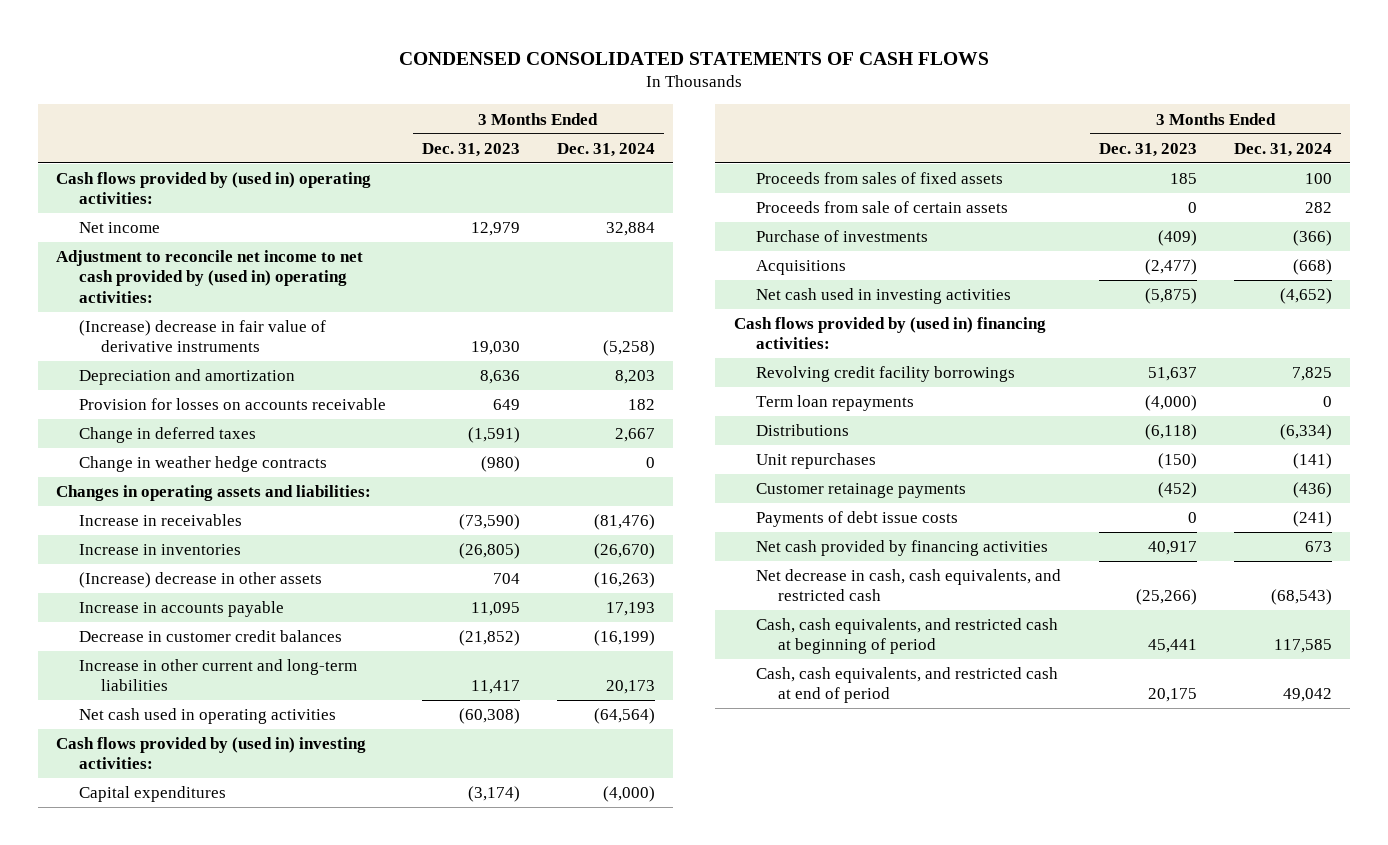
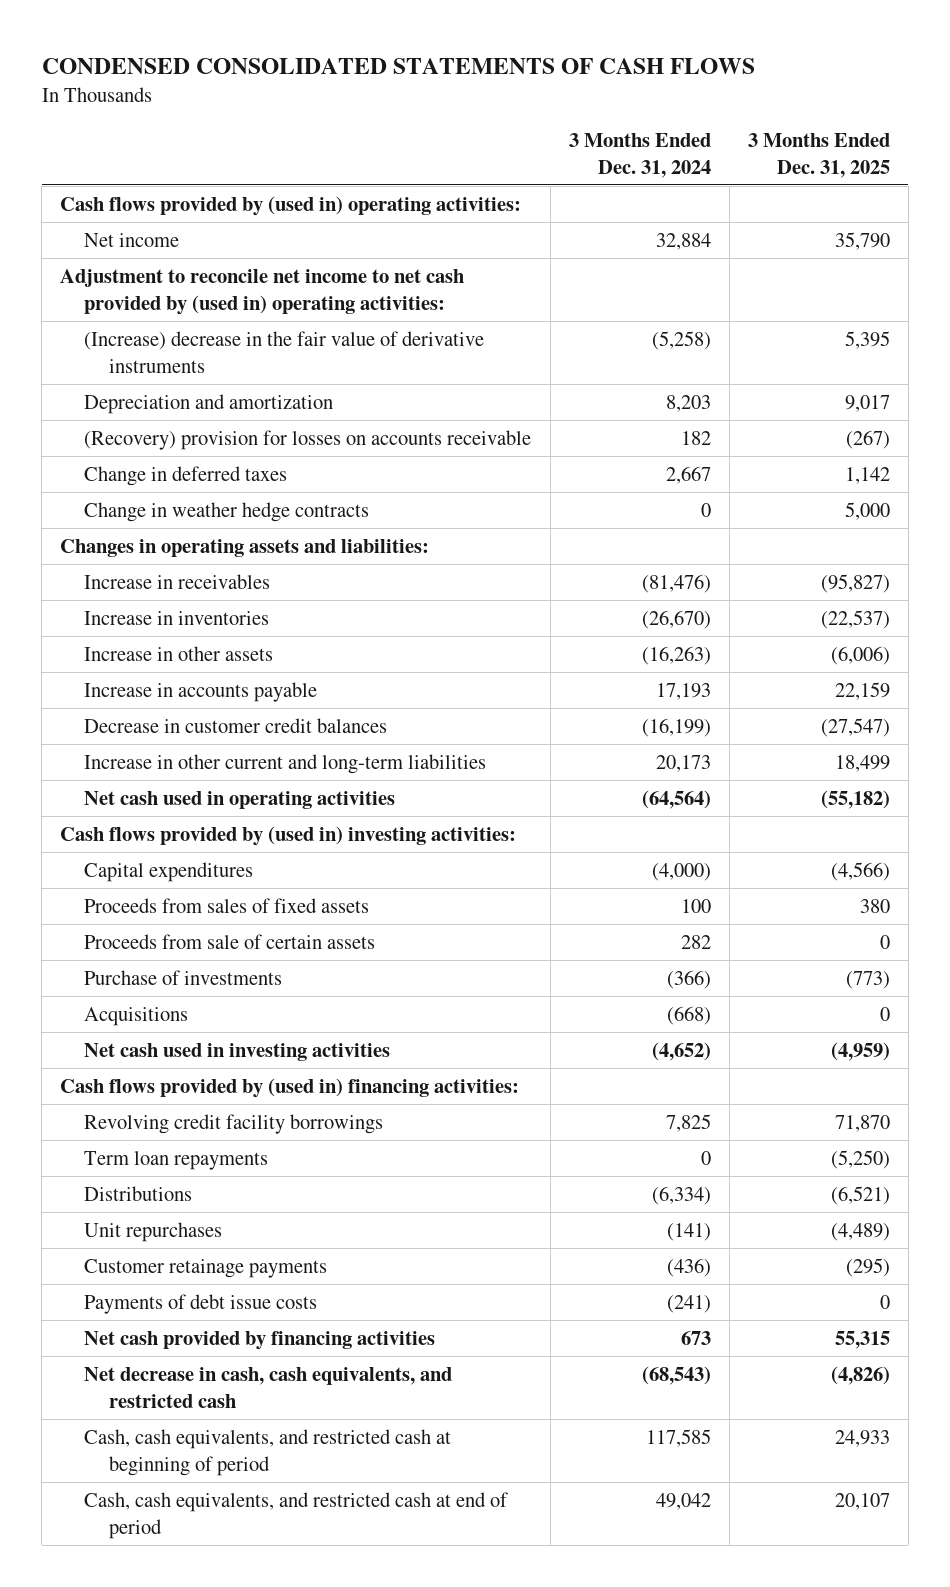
[422,142,521,157] Dec. 31, 2023 -> none
none -> [747,133,890,178] 3 Months Ended Dec. 31, 2025
[78,320,326,353] (Increase) decrease in fair value of derivative instruments -> [84,330,485,373] (Increase) decrease in the fair value of derivative instruments
[78,398,386,411] Provision for losses on accounts receivable -> [84,429,532,450] (Recovery) provision for losses on accounts receivable
[78,572,322,589] (Increase) decrease in other assets -> [84,645,274,661] Increase in other assets

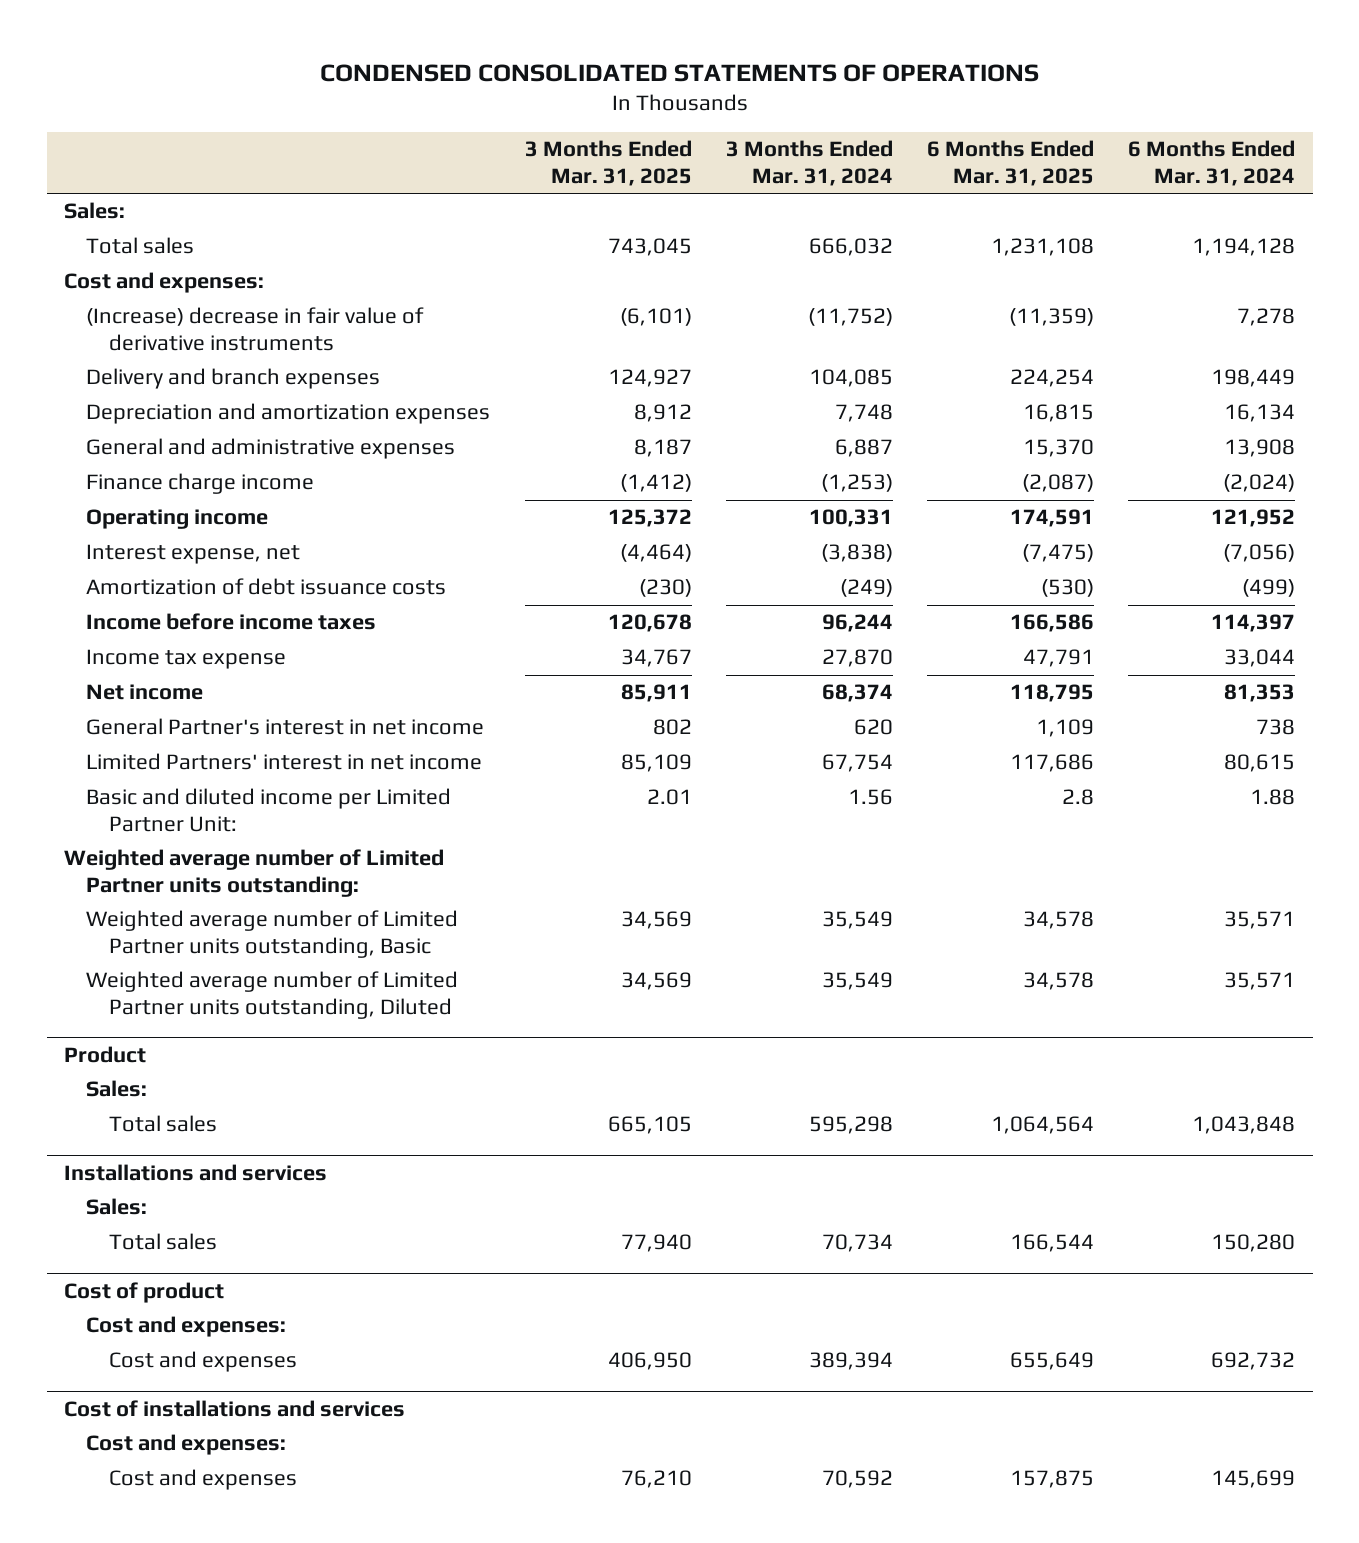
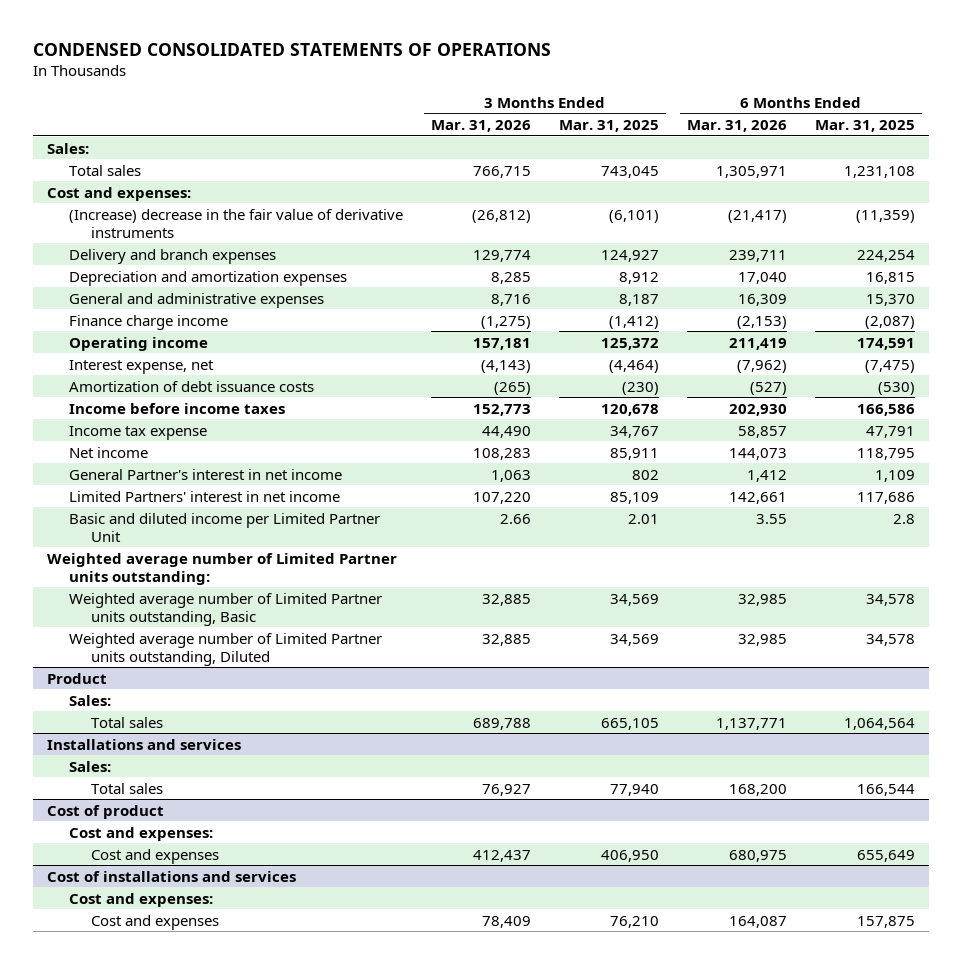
[725,140,893,186] 3 Months Ended Mar. 31, 2024 -> none
[1128,140,1296,186] 6 Months Ended Mar. 31, 2024 -> none
none -> [430,119,531,132] Mar. 31, 2026
none -> [686,119,787,132] Mar. 31, 2026
[86,307,425,351] (Increase) decrease in fair value of derivative instruments -> [68,208,403,238] (Increase) decrease in the fair value of derivative instruments
[86,788,452,832] Basic and diluted income per Limited Partner Unit: -> [68,512,380,542] Basic and diluted income per Limited Partner Unit

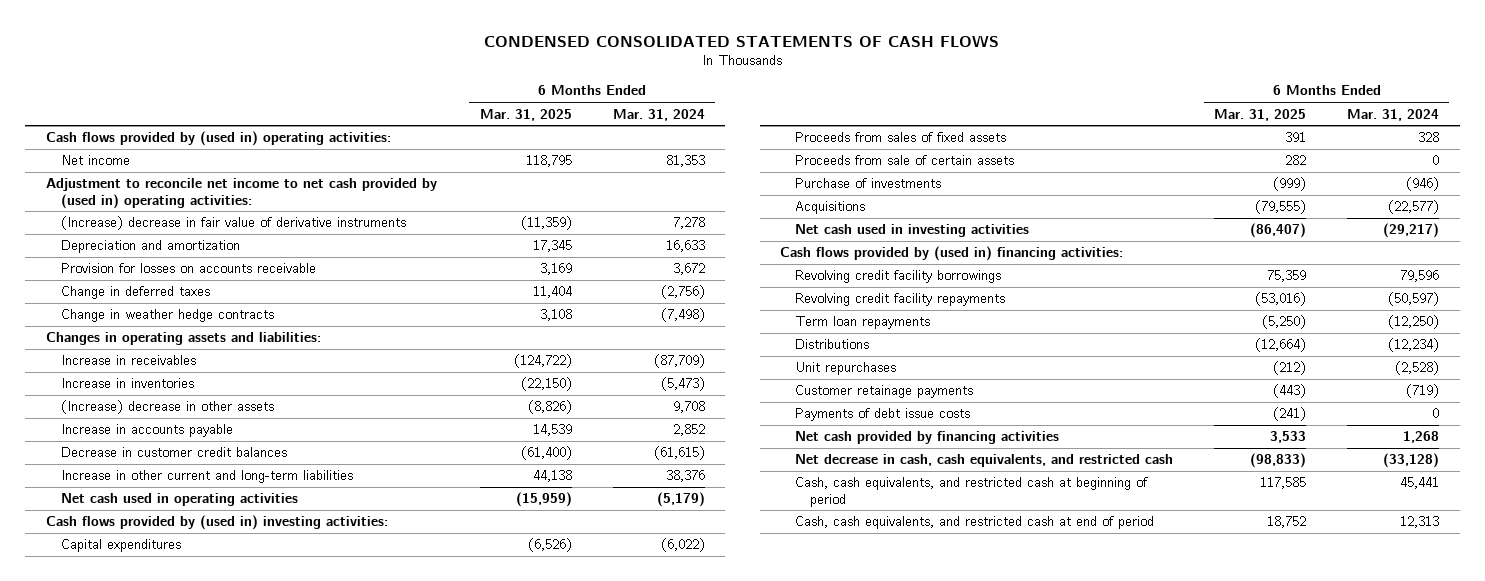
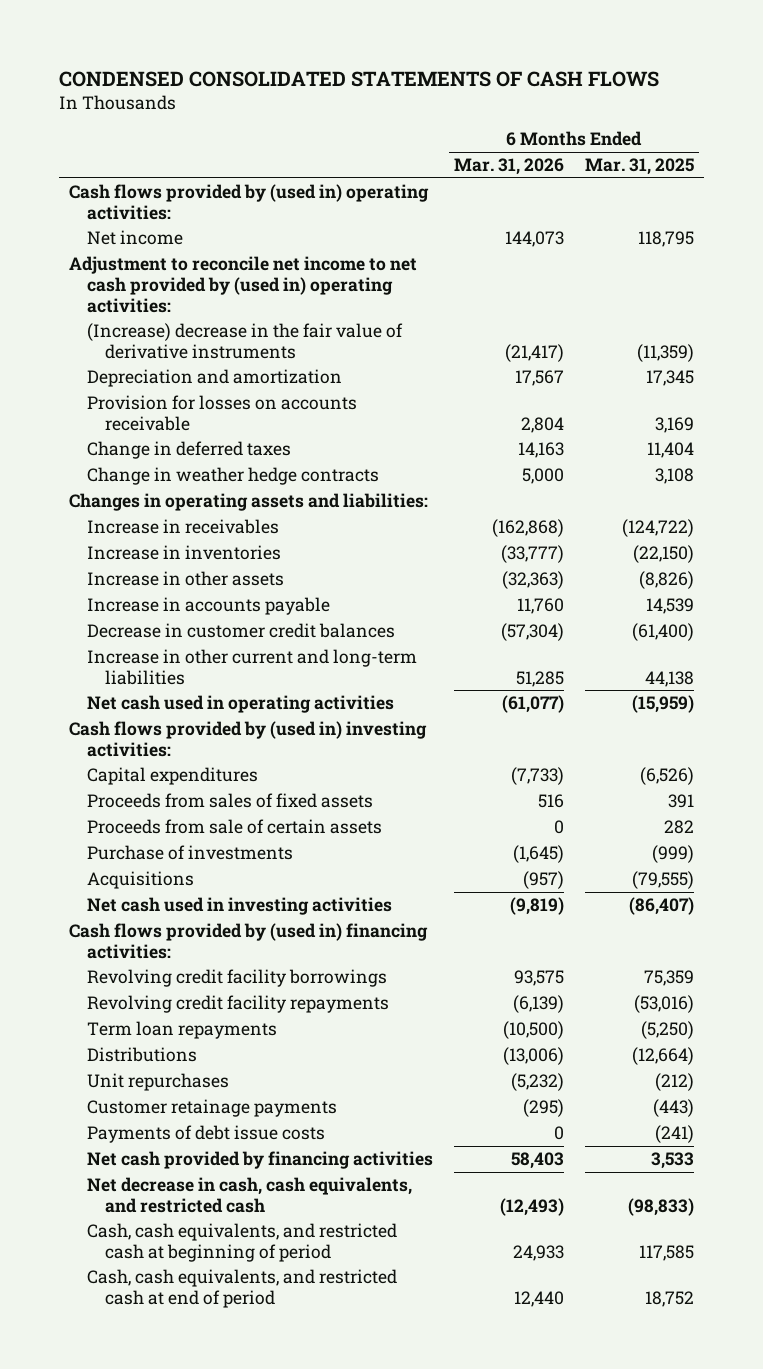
[612,108,705,121] Mar. 31, 2024 -> none
none -> [453,158,564,176] Mar. 31, 2026
[60,216,406,231] (Increase) decrease in fair value of derivative instruments -> [87,323,404,359] (Increase) decrease in the fair value of derivative instruments
[60,400,274,415] (Increase) decrease in other assets -> [87,571,285,587] Increase in other assets

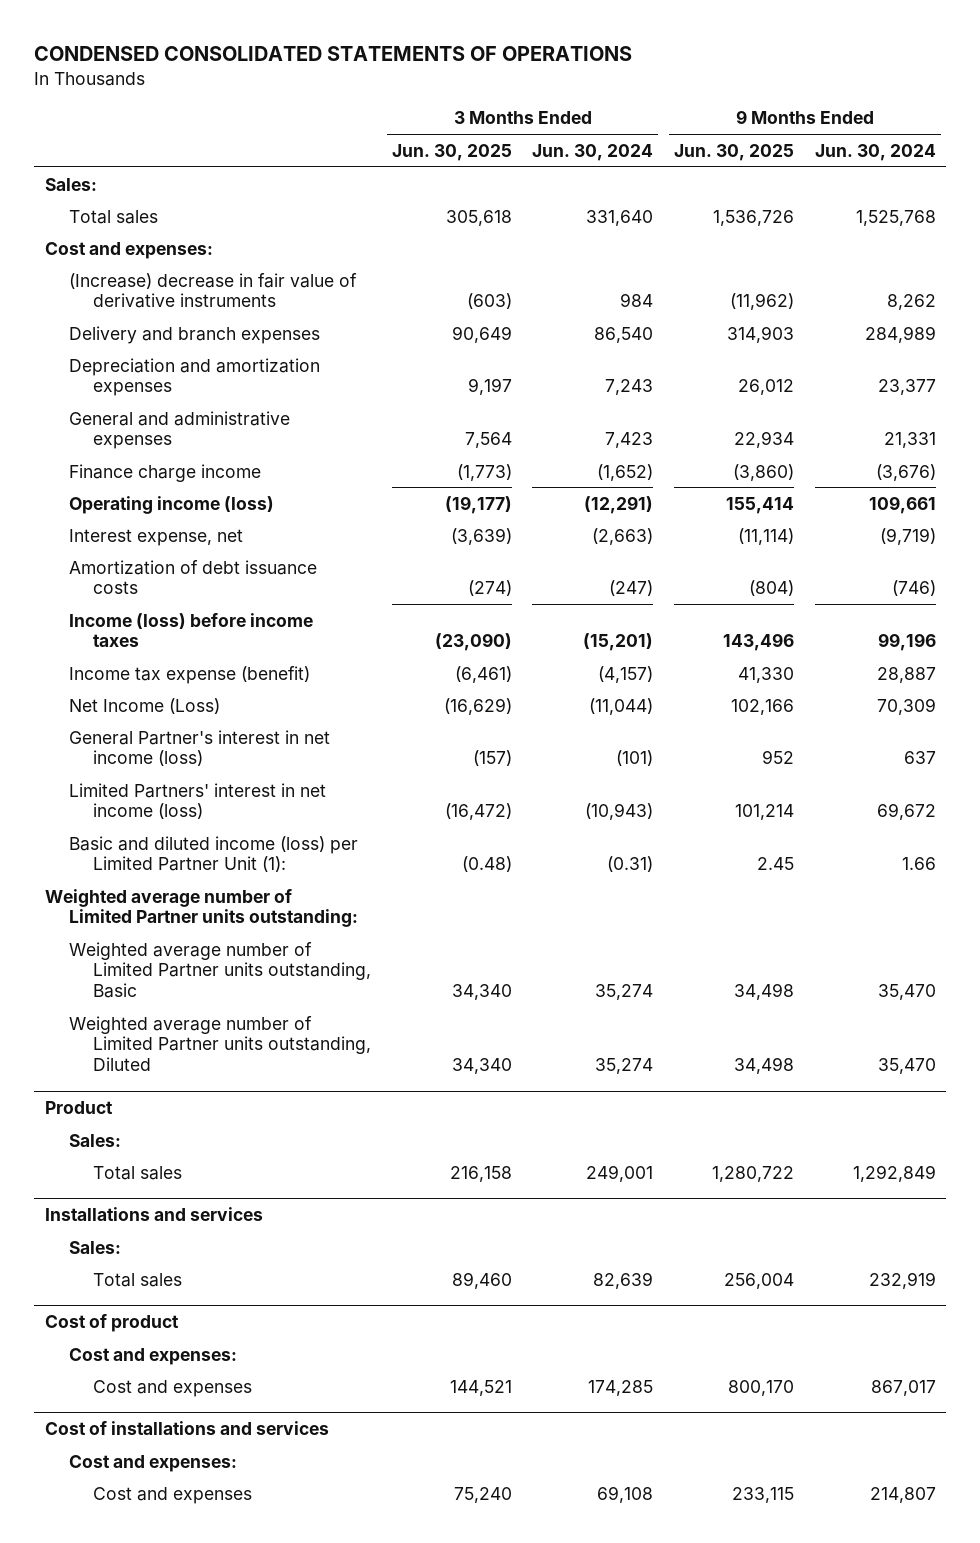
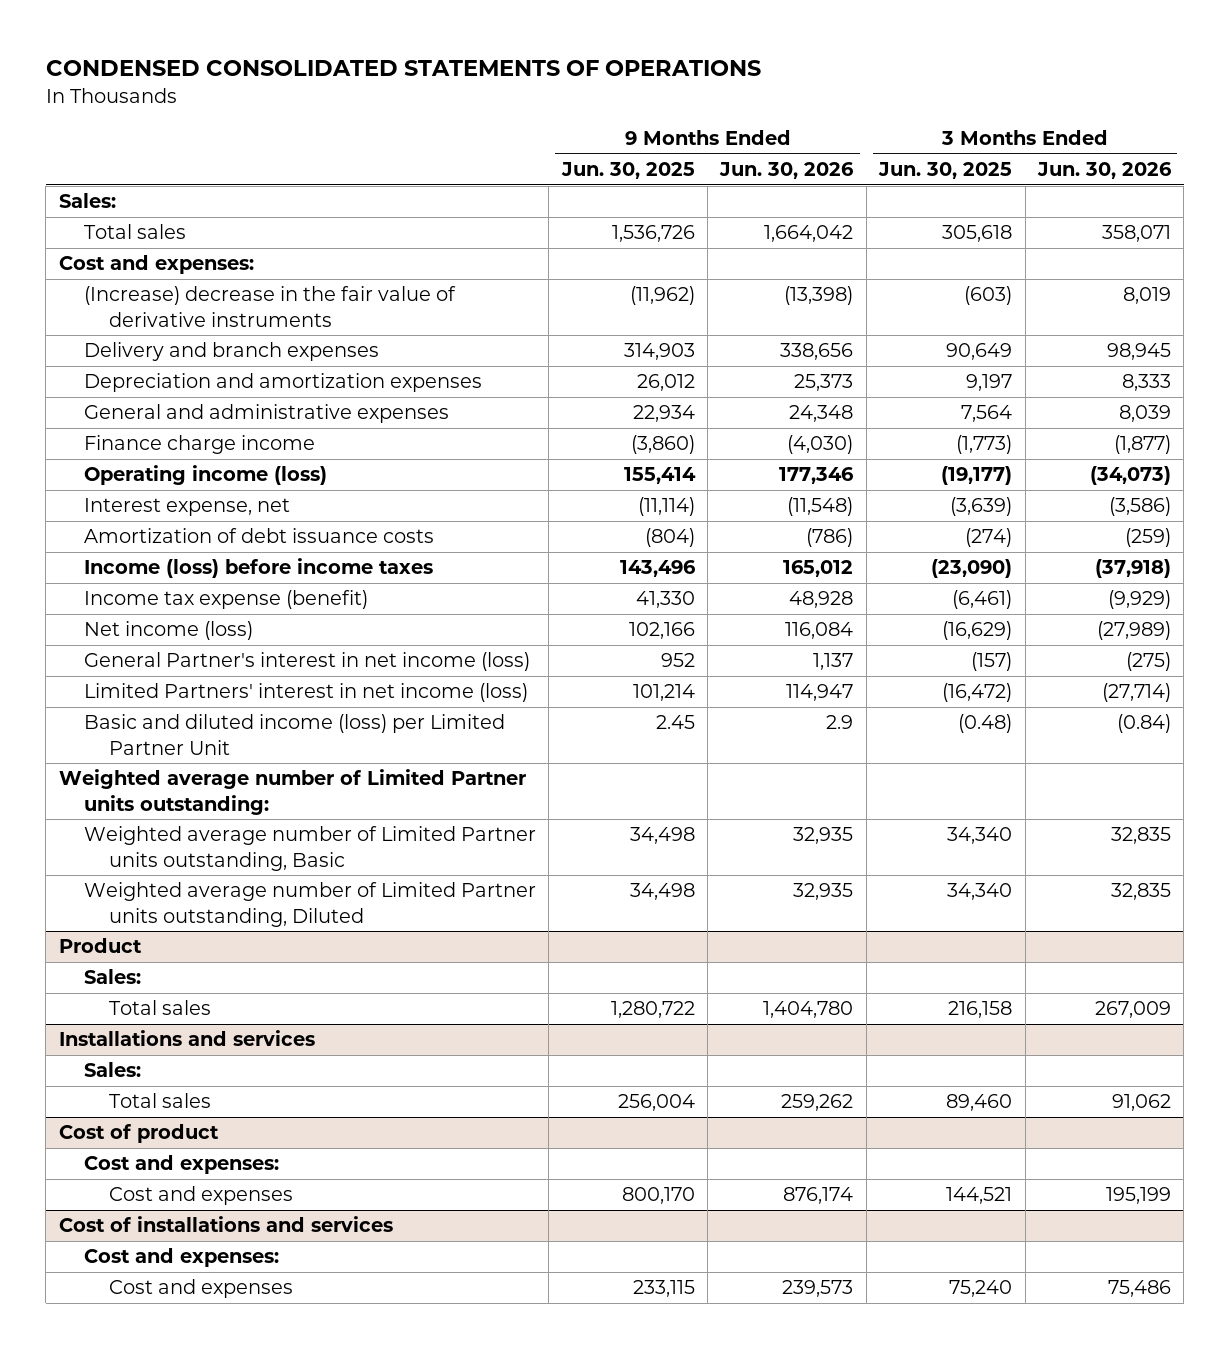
[532,143,654,161] Jun. 30, 2024 -> none
[814,143,936,161] Jun. 30, 2024 -> none
none -> [719,162,855,180] Jun. 30, 2026
none -> [1036,162,1172,180] Jun. 30, 2026
[68,272,357,309] (Increase) decrease in fair value of derivative instruments -> [84,286,457,327] (Increase) decrease in the fair value of derivative instruments
[68,697,220,714] Net Income (Loss) -> [84,621,254,641] Net income (loss)
[68,835,358,873] Basic and diluted income (loss) per Limited Partner Unit (1): -> [84,714,506,755] Basic and diluted income (loss) per Limited Partner Unit

